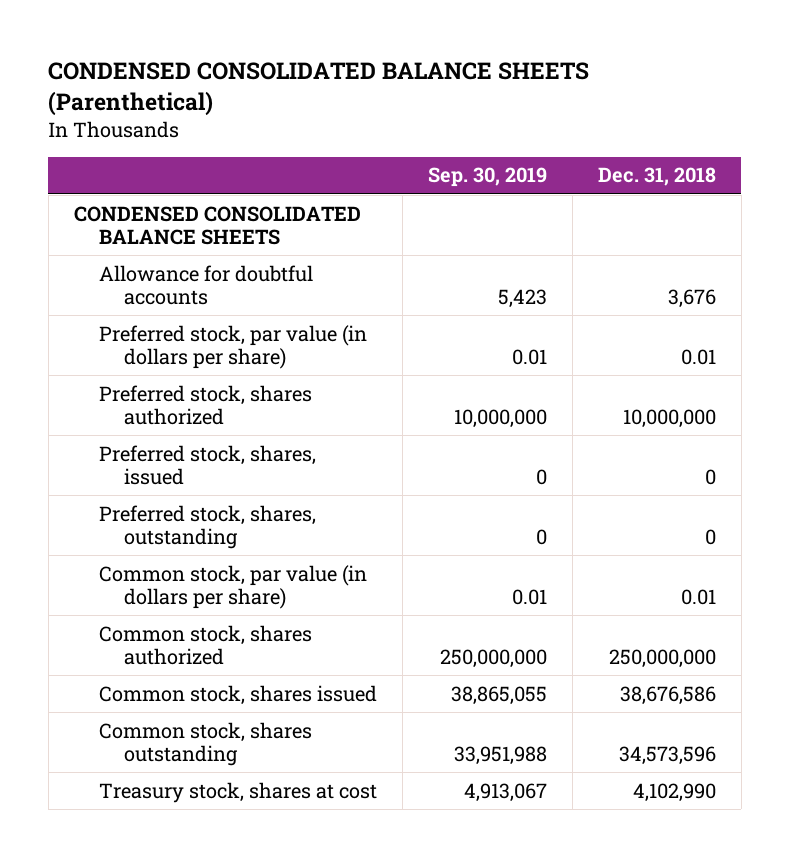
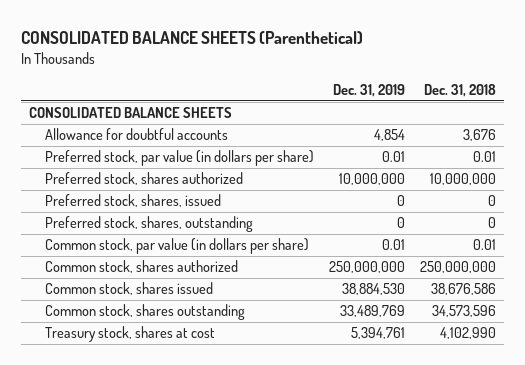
[48,61,590,116] CONDENSED CONSOLIDATED BALANCE SHEETS (Parenthetical) -> [21,31,364,45] CONSOLIDATED BALANCE SHEETS (Parenthetical)
[427,167,547,188] Sep. 30, 2019 -> none
none -> [333,84,406,98] Dec. 31, 2019
[73,205,361,245] CONDENSED CONSOLIDATED BALANCE SHEETS -> [28,107,232,119] CONSOLIDATED BALANCE SHEETS

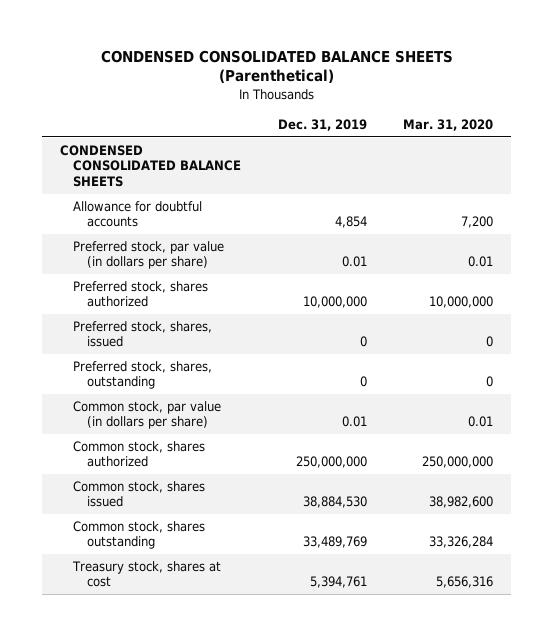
[21,31,364,45] CONSOLIDATED BALANCE SHEETS (Parenthetical) -> [100,49,453,84] CONDENSED CONSOLIDATED BALANCE SHEETS (Parenthetical)
[424,84,497,98] Dec. 31, 2018 -> none
none -> [403,118,494,131] Mar. 31, 2020
[28,107,232,119] CONSOLIDATED BALANCE SHEETS -> [59,145,242,187] CONDENSED CONSOLIDATED BALANCE SHEETS

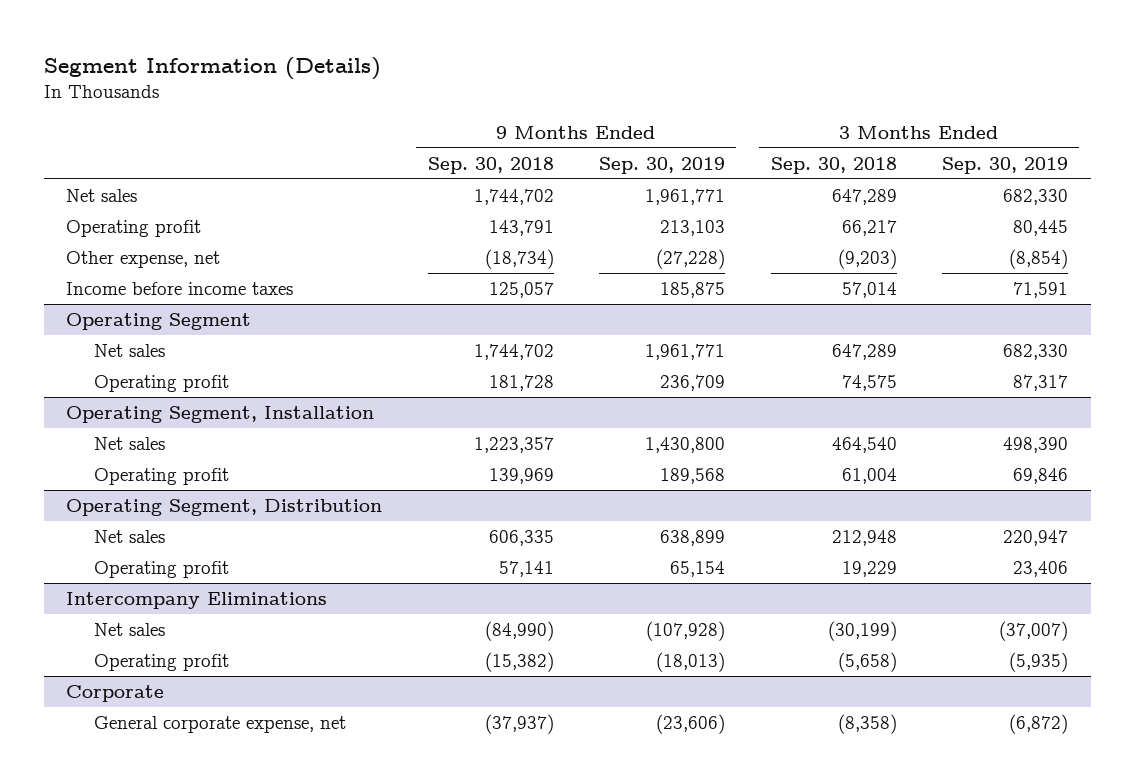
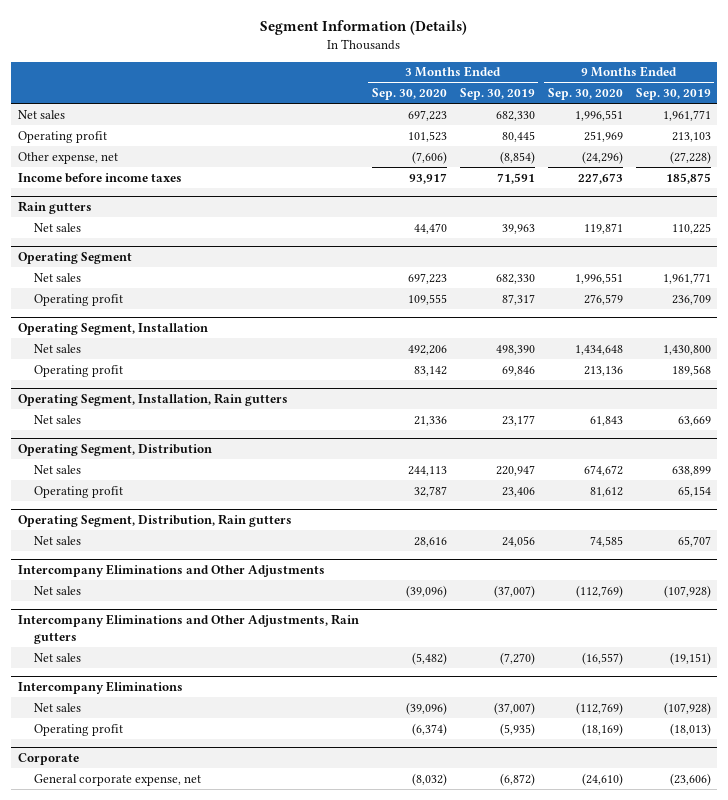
[427,156,554,174] Sep. 30, 2018 -> none
[770,156,897,174] Sep. 30, 2018 -> none
none -> [371,88,447,101] Sep. 30, 2020
none -> [547,88,623,101] Sep. 30, 2020
none -> [17,200,92,214] Rain gutters
none -> [33,222,81,232] Net sales
none -> [17,392,288,406] Operating Segment, Installation, Rain gutters
none -> [33,414,81,424] Net sales
none -> [17,513,292,527] Operating Segment, Distribution, Rain gutters
none -> [33,535,81,545] Net sales
none -> [17,563,325,577] Intercompany Eliminations and Other Adjustments
none -> [33,585,81,595] Net sales
none -> [17,613,359,644] Intercompany Eliminations and Other Adjustments, Rain gutters
none -> [33,652,81,662] Net sales

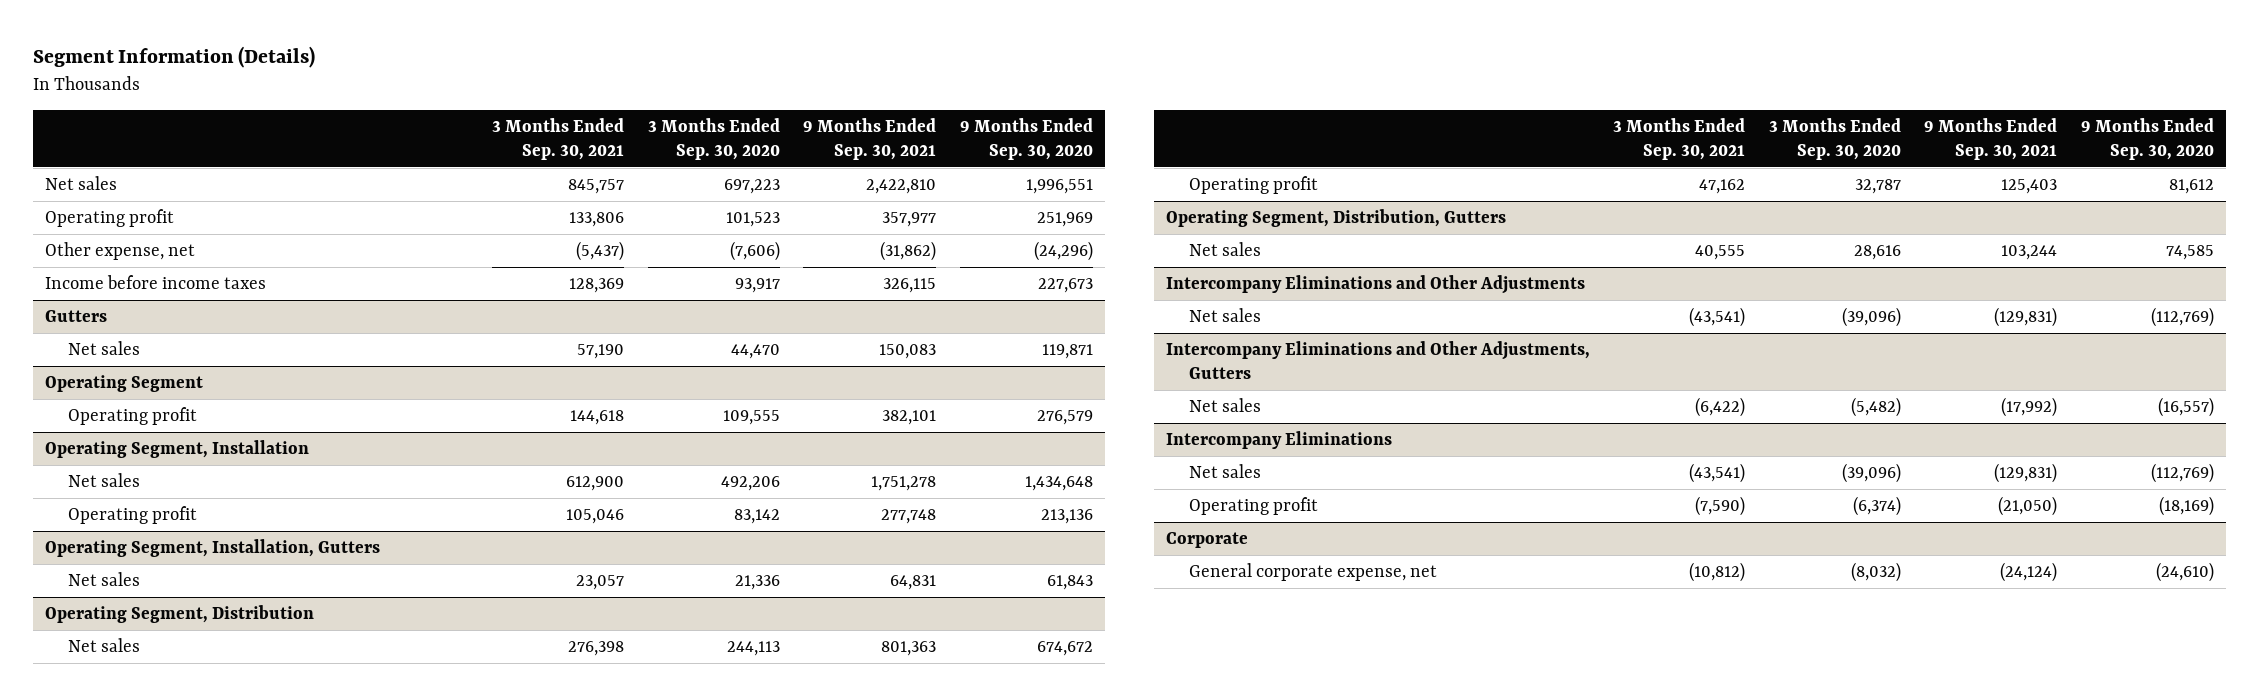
[459,88,535,101] Sep. 30, 2019 -> none
[635,88,711,101] Sep. 30, 2019 -> none
none -> [492,117,625,160] 3 Months Ended Sep. 30, 2021
none -> [803,117,937,160] 9 Months Ended Sep. 30, 2021
[17,200,92,214] Rain gutters -> [44,310,107,323] Gutters
[33,272,81,282] Net sales -> none
[17,392,288,406] Operating Segment, Installation, Rain gutters -> [44,539,380,558] Operating Segment, Installation, Gutters
[17,513,292,527] Operating Segment, Distribution, Rain gutters -> [1165,209,1506,228] Operating Segment, Distribution, Gutters
[17,613,359,644] Intercompany Eliminations and Other Adjustments, Rain gutters -> [1165,341,1590,380] Intercompany Eliminations and Other Adjustments, Gutters

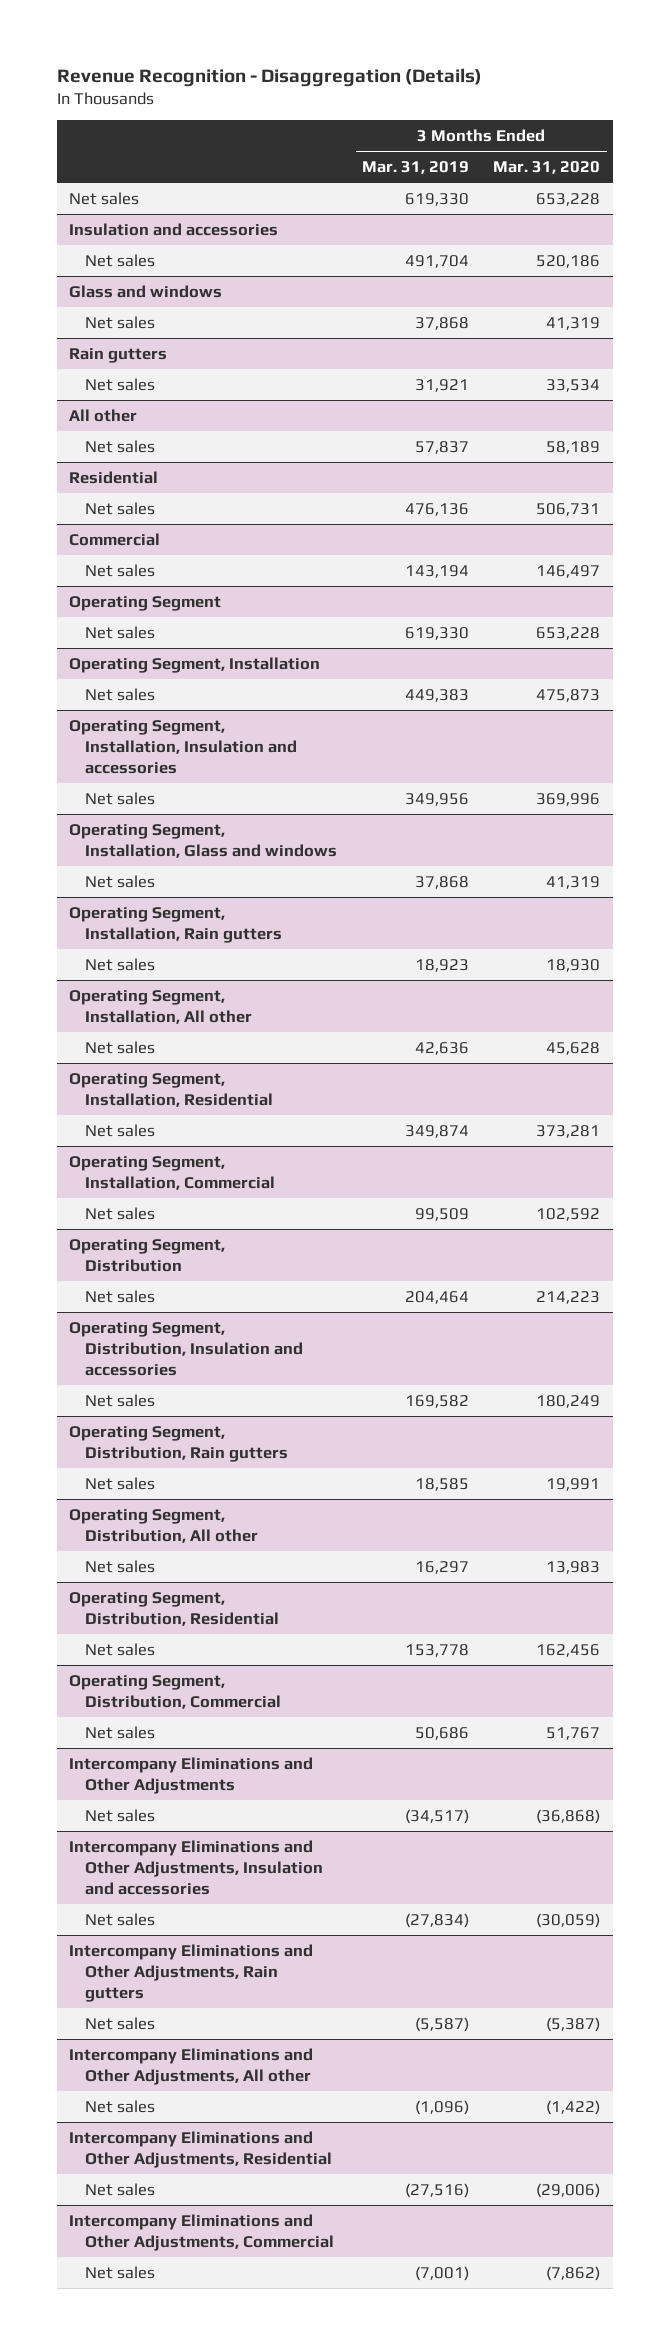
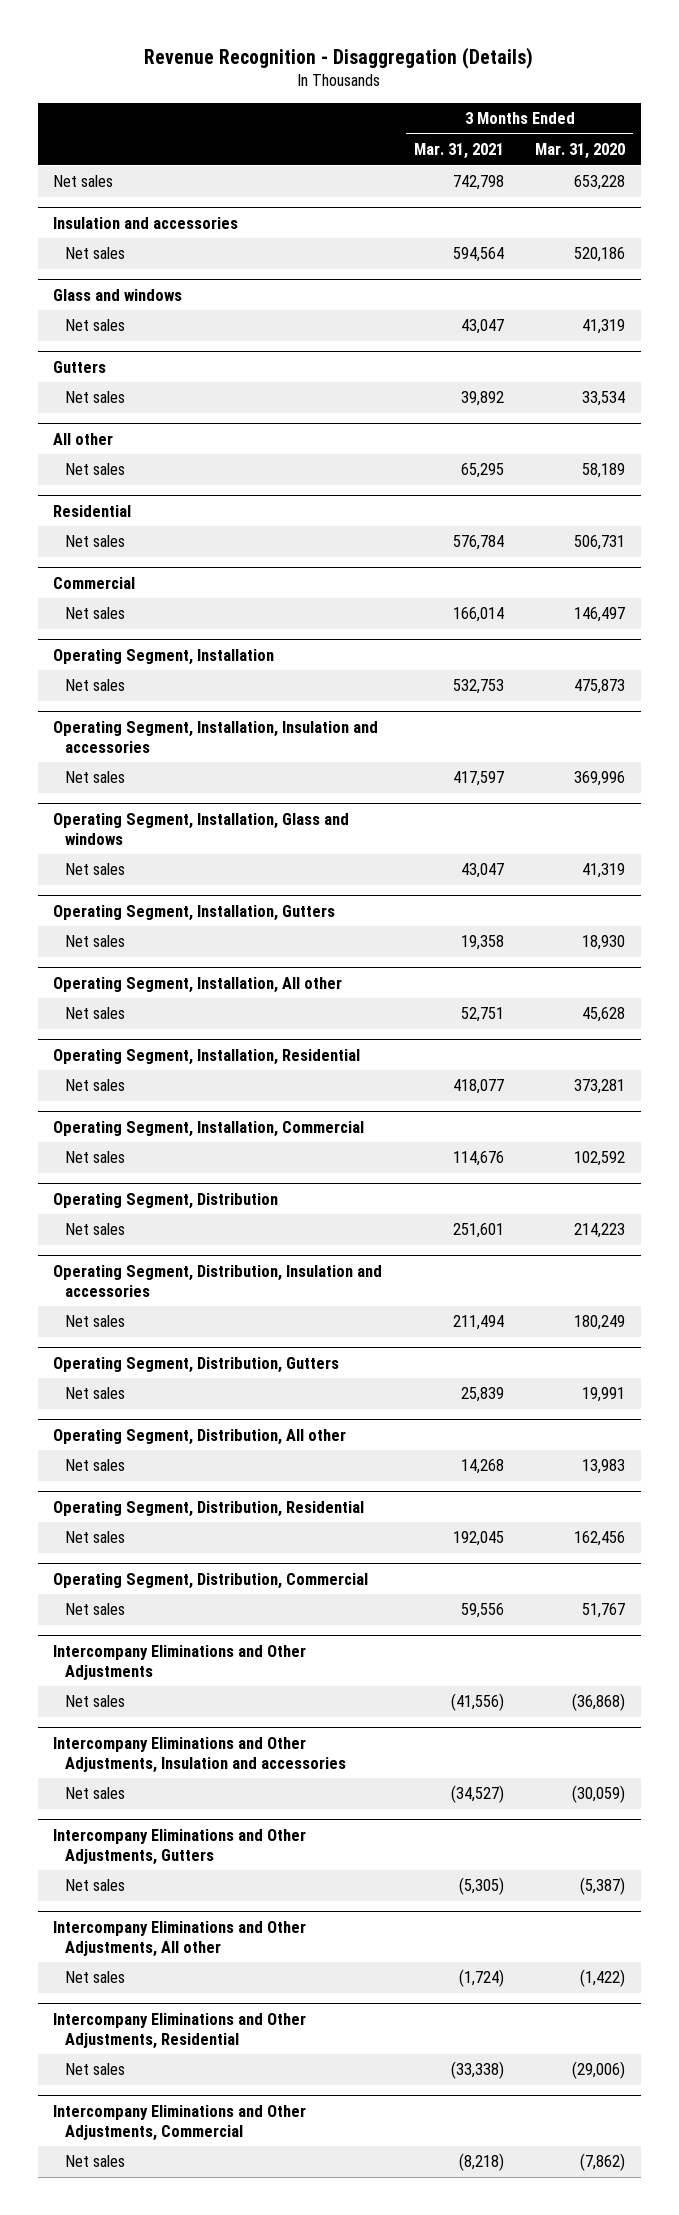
[361,161,469,175] Mar. 31, 2019 -> none
none -> [413,143,504,160] Mar. 31, 2021
[68,347,167,363] Rain gutters -> [53,360,107,373] Gutters
[68,595,221,611] Operating Segment -> none
[85,625,156,639] Net sales -> none
[68,906,283,943] Operating Segment, Installation, Rain gutters -> [53,904,336,921] Operating Segment, Installation, Gutters
[68,1425,289,1462] Operating Segment, Distribution, Rain gutters -> [53,1356,340,1373] Operating Segment, Distribution, Gutters
[68,1943,313,2003] Intercompany Eliminations and Other Adjustments, Rain gutters -> [53,1828,307,1865] Intercompany Eliminations and Other Adjustments, Gutters

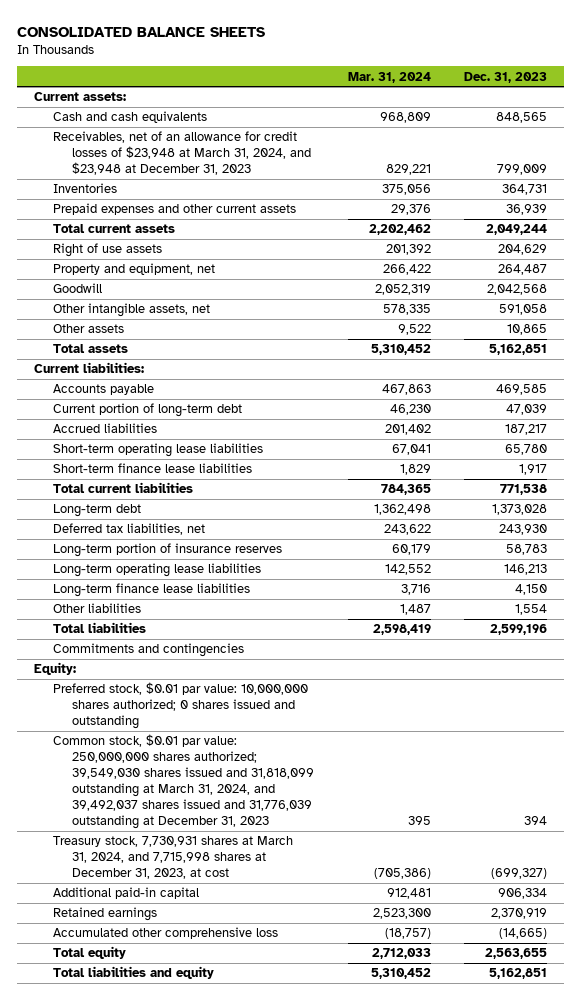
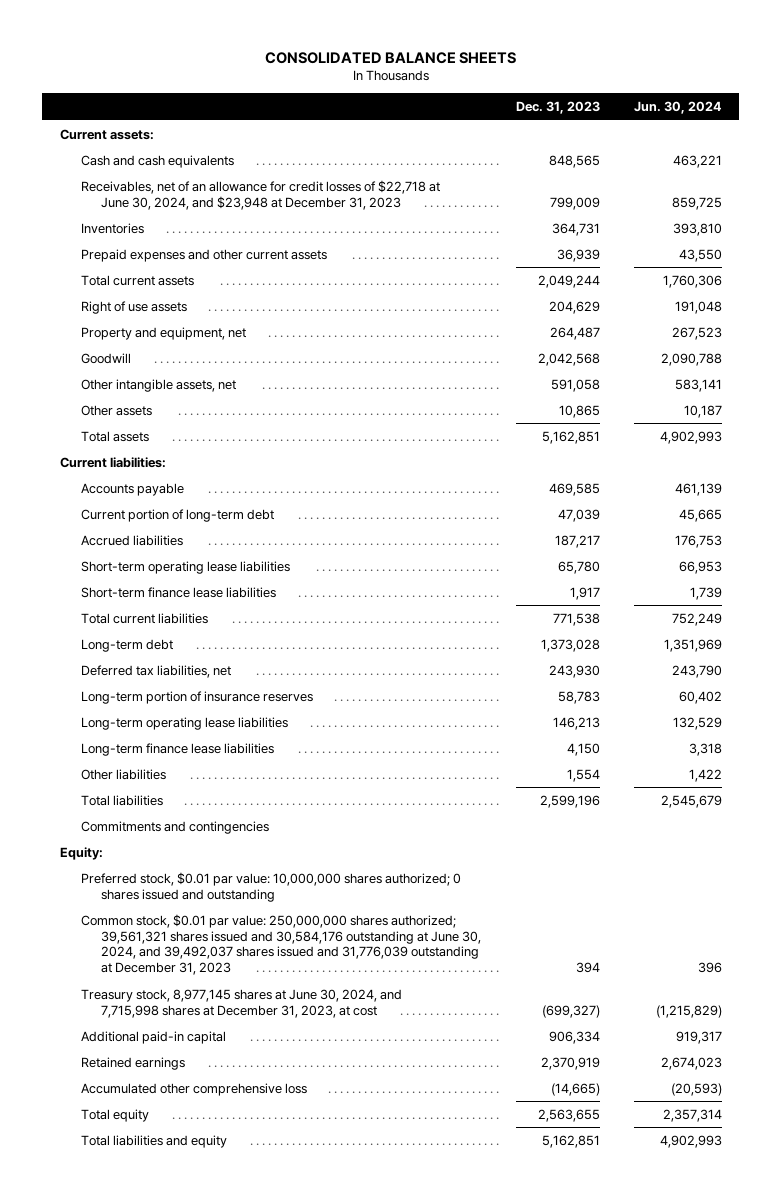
[347,71,431,83] Mar. 31, 2024 -> none
none -> [634,101,723,115] Jun. 30, 2024
[53,131,312,176] Receivables, net of an allowance for credit losses of $23,948 at March 31, 2024, and $23,948 at December 31, 2023 -> [80,179,440,210] Receivables, net of an allowance for credit losses of $22,718 at June 30, 2024, and $23,948 at December 31, 2023
[53,734,315,829] Common stock, $0.01 par value: 250,000,000 shares authorized; 39,549,030 shares issued and 31,818,099 outstanding at March 31, 2024, and 39,492,037 shares issued and 31,776,039 outstanding at December 31, 2023 -> [80,913,482,976] Common stock, $0.01 par value: 250,000,000 shares authorized; 39,561,321 shares issued and 30,584,176 outstanding at June 30, 2024, and 39,492,037 shares issued and 31,776,039 outstanding at December 31, 2023
[53,836,294,880] Treasury stock, 7,730,931 shares at March 31, 2024, and 7,715,998 shares at December 31, 2023, at cost -> [80,988,402,1018] Treasury stock, 8,977,145 shares at June 30, 2024, and 7,715,998 shares at December 31, 2023, at cost

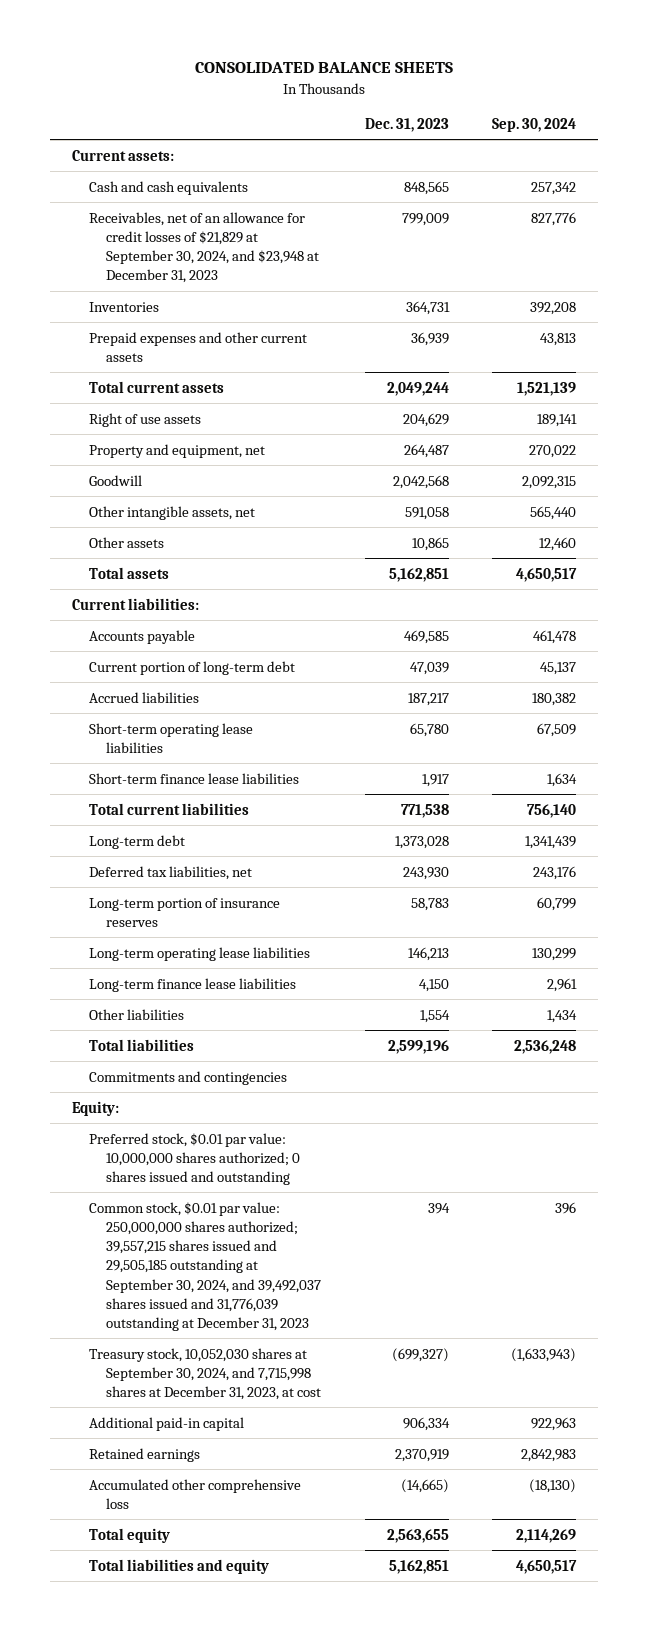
[634,101,723,115] Jun. 30, 2024 -> none
none -> [492,117,577,132] Sep. 30, 2024
[80,179,440,210] Receivables, net of an allowance for credit losses of $22,718 at June 30, 2024, and $23,948 at December 31, 2023 -> [89,211,319,284] Receivables, net of an allowance for credit losses of $21,829 at September 30, 2024, and $23,948 at December 31, 2023
[80,913,482,976] Common stock, $0.01 par value: 250,000,000 shares authorized; 39,561,321 shares issued and 30,584,176 outstanding at June 30, 2024, and 39,492,037 shares issued and 31,776,039 outstanding at December 31, 2023 -> [89,1201,321,1332] Common stock, $0.01 par value: 250,000,000 shares authorized; 39,557,215 shares issued and 29,505,185 outstanding at September 30, 2024, and 39,492,037 shares issued and 31,776,039 outstanding at December 31, 2023
[80,988,402,1018] Treasury stock, 8,977,145 shares at June 30, 2024, and 7,715,998 shares at December 31, 2023, at cost -> [89,1347,321,1401] Treasury stock, 10,052,030 shares at September 30, 2024, and 7,715,998 shares at December 31, 2023, at cost

